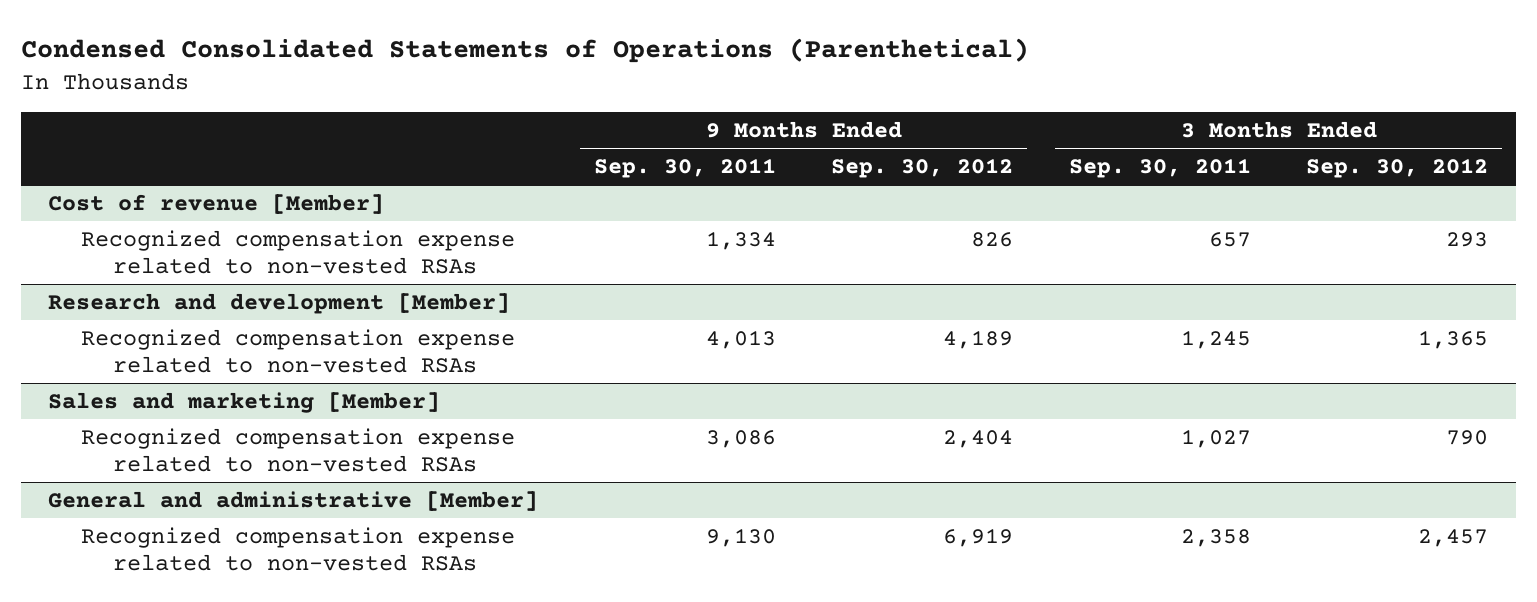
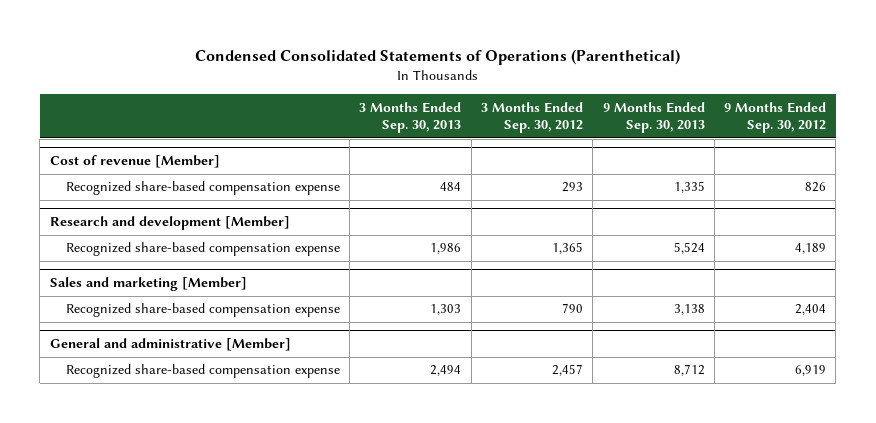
[593,157,776,178] Sep. 30, 2011 -> none
[1068,157,1251,178] Sep. 30, 2011 -> none
none -> [359,101,462,134] 3 Months Ended Sep. 30, 2013
none -> [602,101,705,134] 9 Months Ended Sep. 30, 2013
[80,229,515,275] Recognized compensation expense related to non-vested RSAs -> [65,181,340,196] Recognized share-based compensation expense
[80,328,515,374] Recognized compensation expense related to non-vested RSAs -> [65,242,340,257] Recognized share-based compensation expense
[80,427,515,473] Recognized compensation expense related to non-vested RSAs -> [65,303,340,318] Recognized share-based compensation expense
[80,526,515,572] Recognized compensation expense related to non-vested RSAs -> [65,364,340,379] Recognized share-based compensation expense

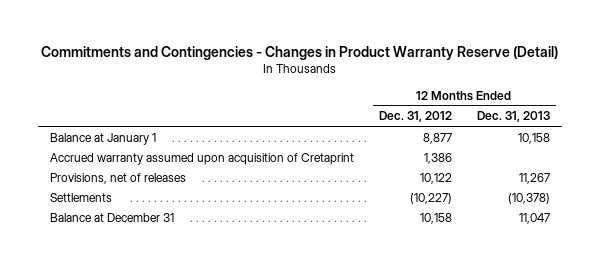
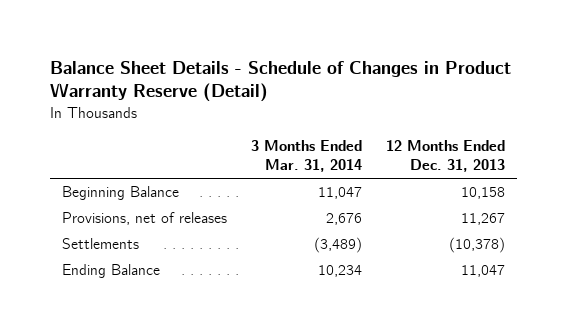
[40,45,558,60] Commitments and Contingencies - Changes in Product Warranty Reserve (Detail) -> [50,60,512,103] Balance Sheet Details - Schedule of Changes in Product Warranty Reserve (Detail)
[378,111,452,123] Dec. 31, 2012 -> none
none -> [251,139,363,173] 3 Months Ended Mar. 31, 2014
[50,152,355,165] Accrued warranty assumed upon acquisition of Cretaprint -> none
[50,132,157,145] Balance at January 1 -> [62,186,180,201] Beginning Balance
[50,212,175,222] Balance at December 31 -> [62,264,161,279] Ending Balance

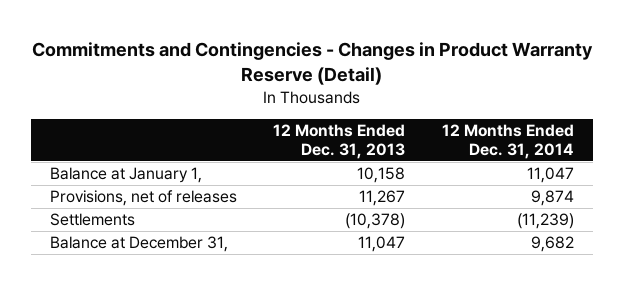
[50,60,512,103] Balance Sheet Details - Schedule of Changes in Product Warranty Reserve (Detail) -> [31,42,593,86] Commitments and Contingencies - Changes in Product Warranty Reserve (Detail)
[251,139,363,173] 3 Months Ended Mar. 31, 2014 -> none
none -> [442,124,575,159] 12 Months Ended Dec. 31, 2014
[62,186,180,201] Beginning Balance -> [49,167,202,184] Balance at January 1,
[62,264,161,279] Ending Balance -> [49,236,228,253] Balance at December 31,

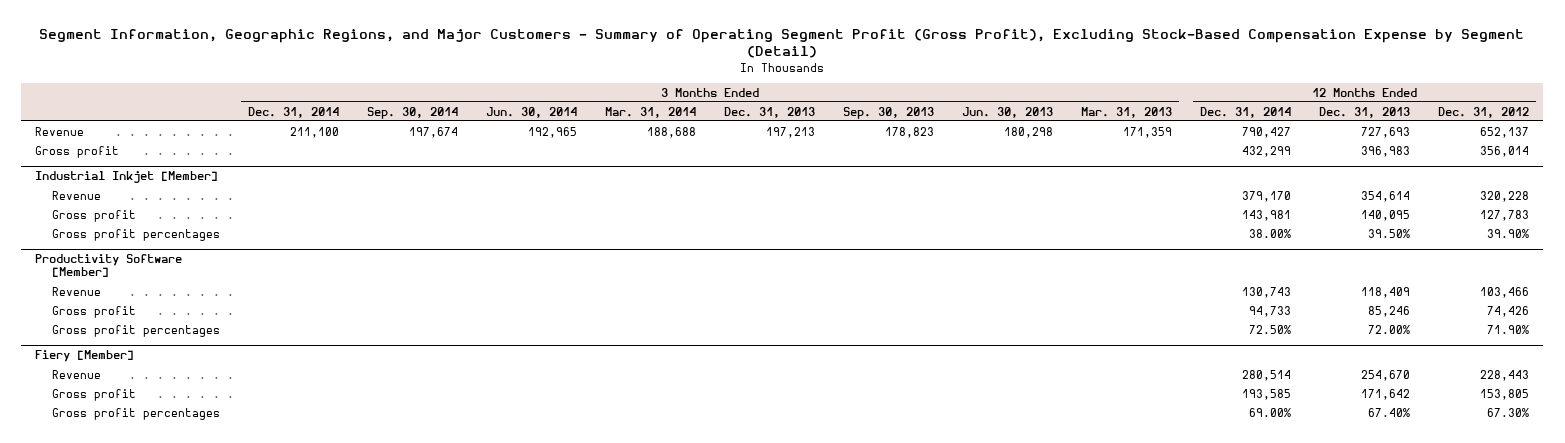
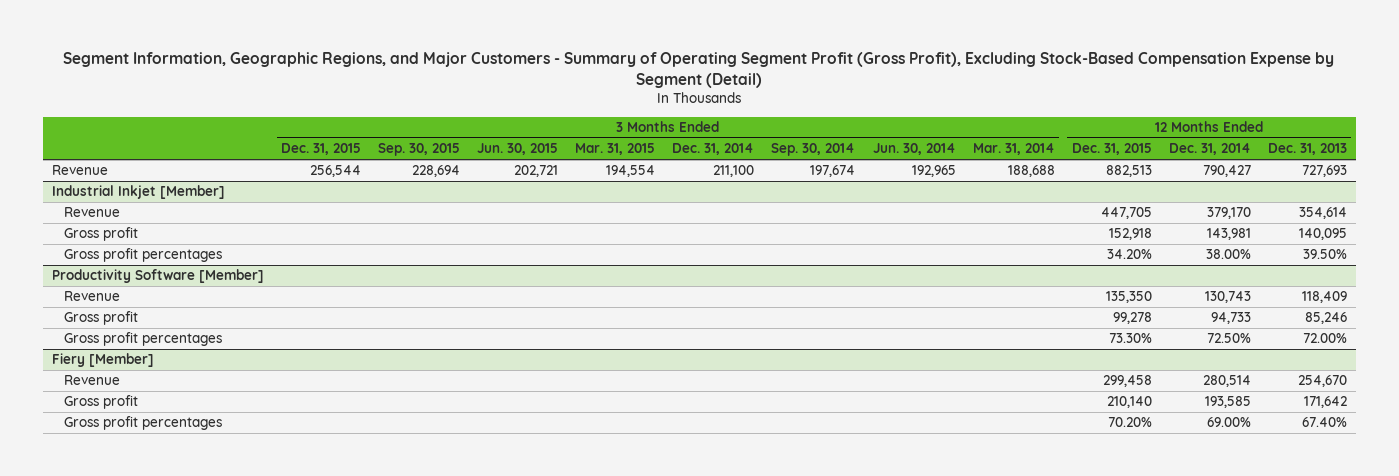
[724,106,816,118] Dec. 31, 2013 -> none
[843,106,935,119] Sep. 30, 2013 -> none
[962,106,1054,118] Jun. 30, 2013 -> none
[1081,106,1173,118] Mar. 31, 2013 -> none
[1438,106,1530,118] Dec. 31, 2012 -> none
none -> [281,143,362,156] Dec. 31, 2015
none -> [378,143,461,157] Sep. 30, 2015
none -> [477,143,559,156] Jun. 30, 2015
none -> [575,143,656,156] Mar. 31, 2015
none -> [1071,143,1152,156] Dec. 31, 2015
[35,145,120,158] Gross profit -> none

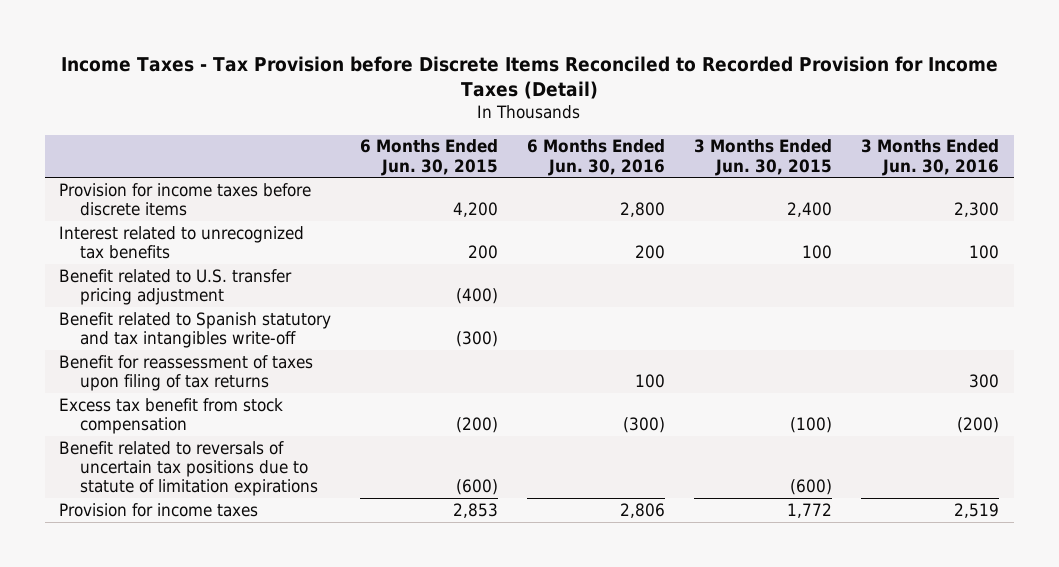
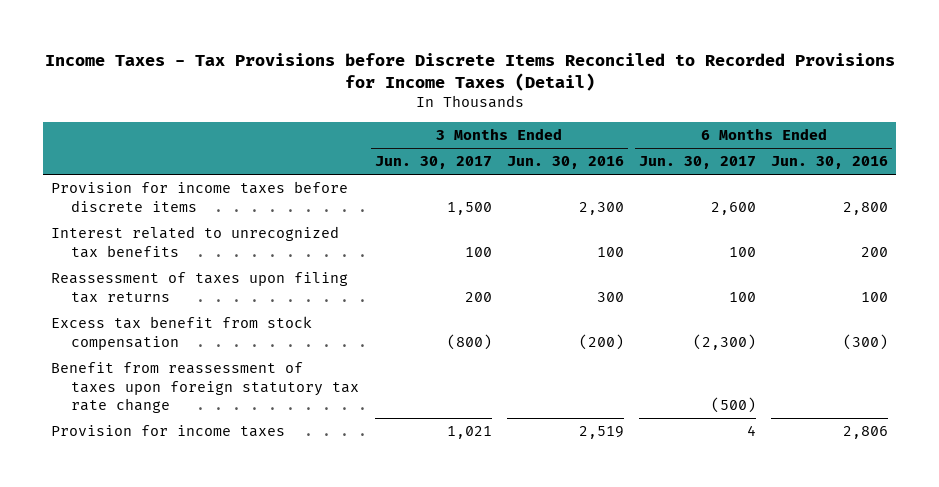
[61,55,999,100] Income Taxes - Tax Provision before Discrete Items Reconciled to Recorded Provision for Income Taxes (Detail) -> [44,52,895,91] Income Taxes - Tax Provisions before Discrete Items Reconciled to Recorded Provisions for Income Taxes (Detail)
[360,139,499,176] 6 Months Ended Jun. 30, 2015 -> none
[694,139,833,176] 3 Months Ended Jun. 30, 2015 -> none
none -> [374,156,492,170] Jun. 30, 2017
none -> [639,156,757,170] Jun. 30, 2017
[59,268,293,305] Benefit related to U.S. transfer pricing adjustment -> none
[59,311,332,348] Benefit related to Spanish statutory and tax intangibles write-off -> none
[59,354,314,391] Benefit for reassessment of taxes upon filing of tax returns -> [50,272,348,303] Reassessment of taxes upon filing tax returns
[59,440,319,497] Benefit related to reversals of uncertain tax positions due to statute of limitation expirations -> none
none -> [50,362,360,414] Benefit from reassessment of taxes upon foreign statutory tax rate change

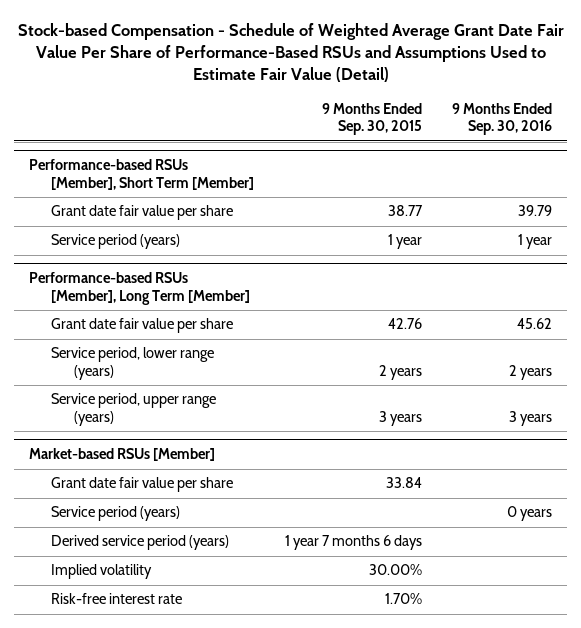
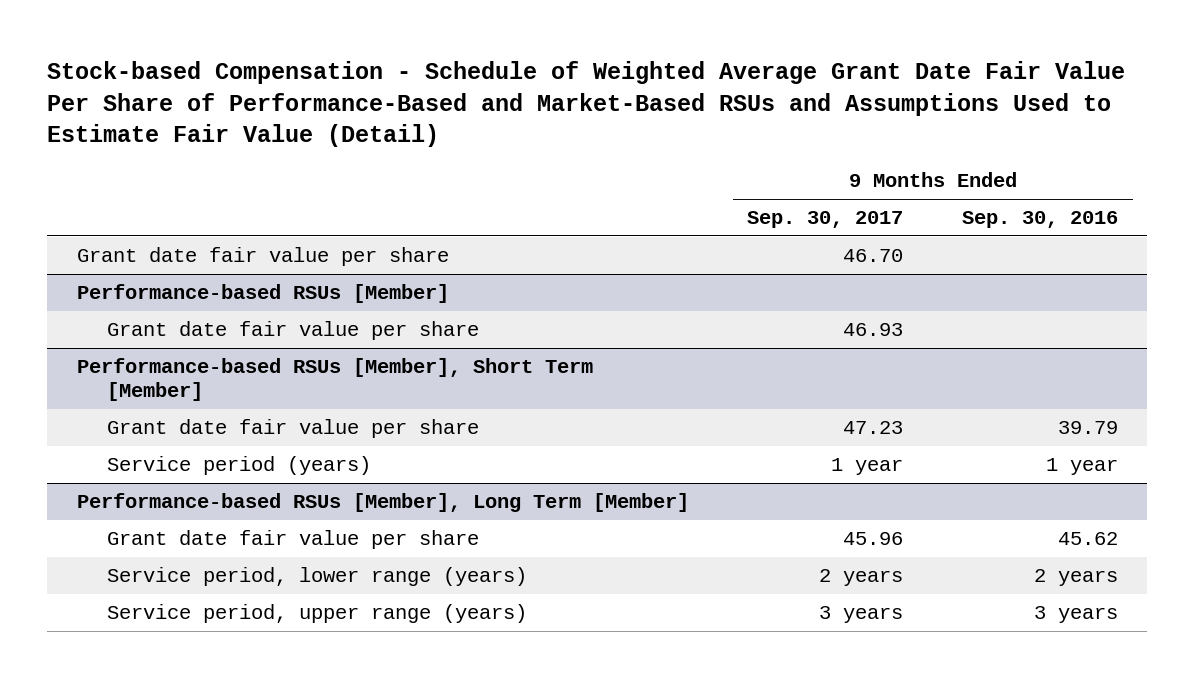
[17,22,564,83] Stock-based Compensation - Schedule of Weighted Average Grant Date Fair Value Per Share of Performance-Based RSUs and Assumptions Used to Estimate Fair Value (Detail) -> [47,61,1126,148] Stock-based Compensation - Schedule of Weighted Average Grant Date Fair Value Per Share of Performance-Based and Market-Based RSUs and Assumptions Used to Estimate Fair Value (Detail)
[321,102,422,136] 9 Months Ended Sep. 30, 2015 -> none
none -> [747,211,904,229] Sep. 30, 2017
none -> [76,247,449,267] Grant date fair value per share
none -> [76,284,449,304] Performance-based RSUs [Member]
none -> [106,321,479,341] Grant date fair value per share
[28,448,215,462] Market-based RSUs [Member] -> none
[51,477,234,493] Grant date fair value per share -> none
[51,506,181,522] Service period (years) -> none
[51,535,230,551] Derived service period (years) -> none
[51,564,153,580] Implied volatility -> none
[51,593,183,605] Risk-free interest rate -> none

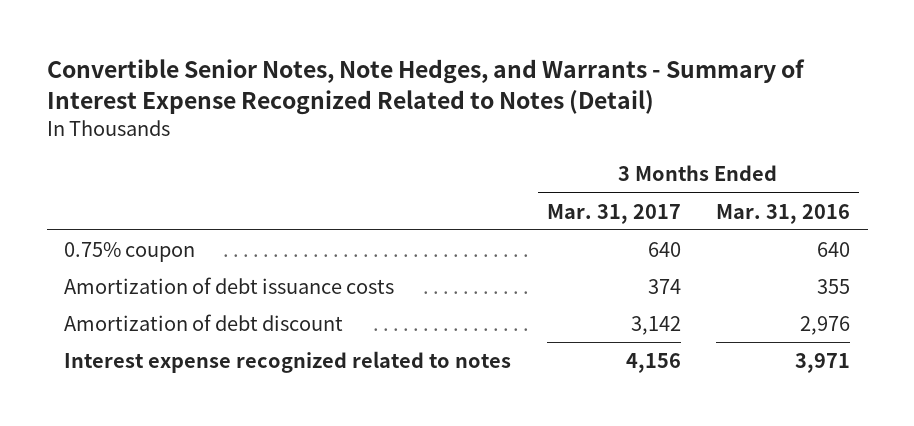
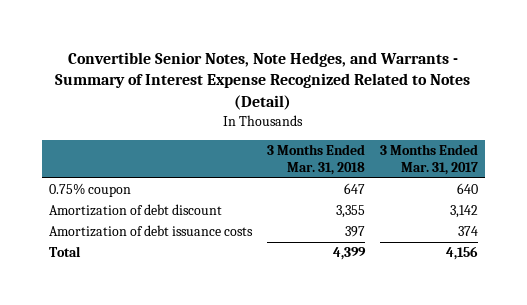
[715,203,850,224] Mar. 31, 2016 -> none
none -> [266,144,365,175] 3 Months Ended Mar. 31, 2018
[64,276,395,294] Amortization of debt issuance costs -> [49,225,254,238] Amortization of debt issuance costs
[64,350,512,373] Interest expense recognized related to notes -> [49,246,82,258] Total

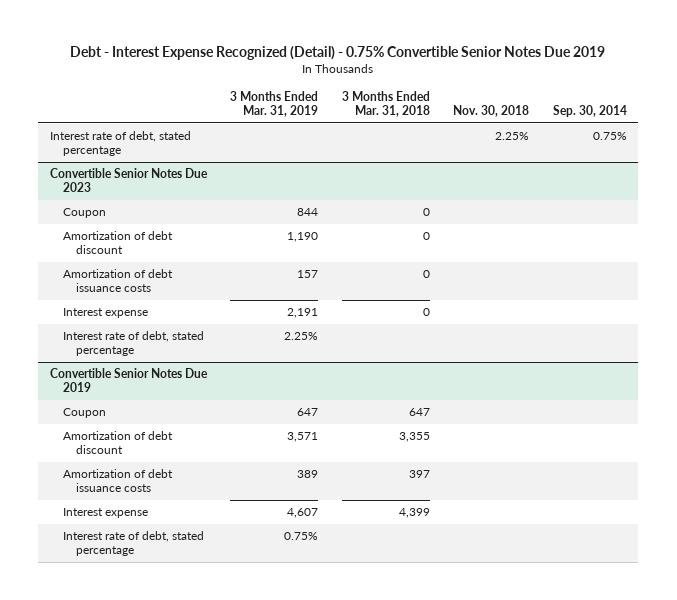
[55,51,471,111] Convertible Senior Notes, Note Hedges, and Warrants - Summary of Interest Expense Recognized Related to Notes (Detail) -> [70,45,606,60] Debt - Interest Expense Recognized (Detail) - 0.75% Convertible Senior Notes Due 2019
[379,144,478,175] 3 Months Ended Mar. 31, 2017 -> none
none -> [230,91,319,118] 3 Months Ended Mar. 31, 2019
none -> [453,105,530,118] Nov. 30, 2018
none -> [552,105,627,118] Sep. 30, 2014
none -> [49,131,191,157] Interest rate of debt, stated percentage
none -> [49,168,208,193] Convertible Senior Notes Due 2023
[49,183,132,198] 0.75% coupon -> [63,208,107,219] Coupon
[343,183,365,195] 647 -> [422,208,430,217] 0
none -> [63,231,174,255] Amortization of debt discount
none -> [63,269,174,293] Amortization of debt issuance costs
none -> [63,308,149,319] Interest expense
none -> [63,331,205,357] Interest rate of debt, stated percentage
none -> [49,368,208,393] Convertible Senior Notes Due 2019
none -> [63,408,107,419] Coupon
[49,246,82,258] Total -> [63,508,149,519] Interest expense
none -> [63,531,205,557] Interest rate of debt, stated percentage

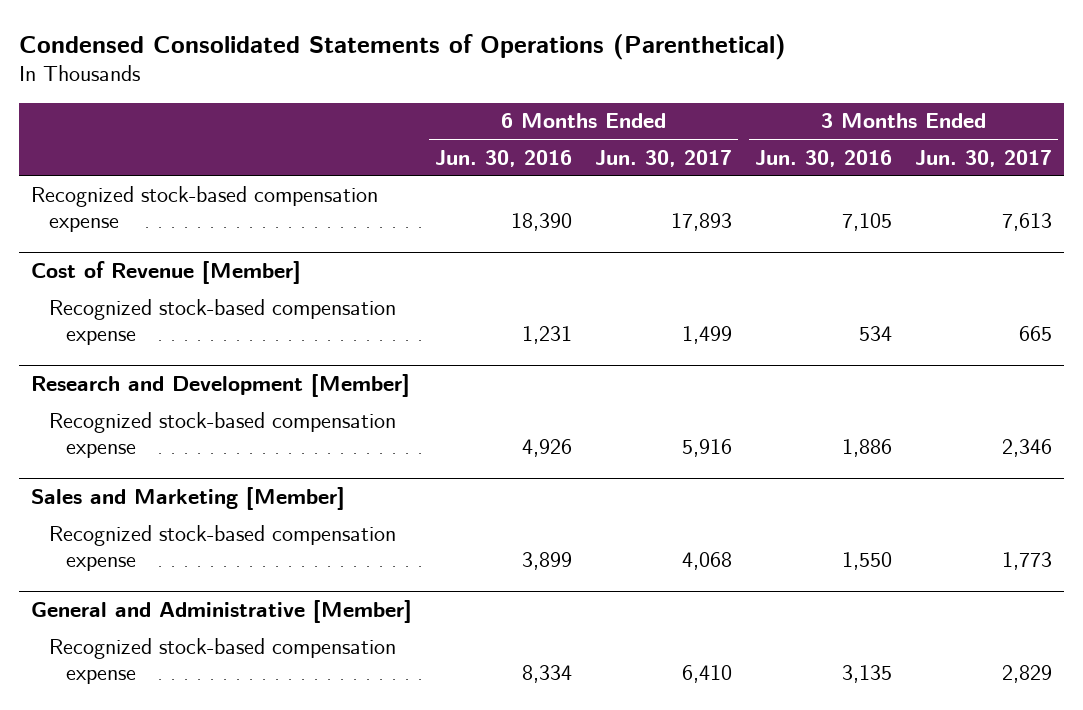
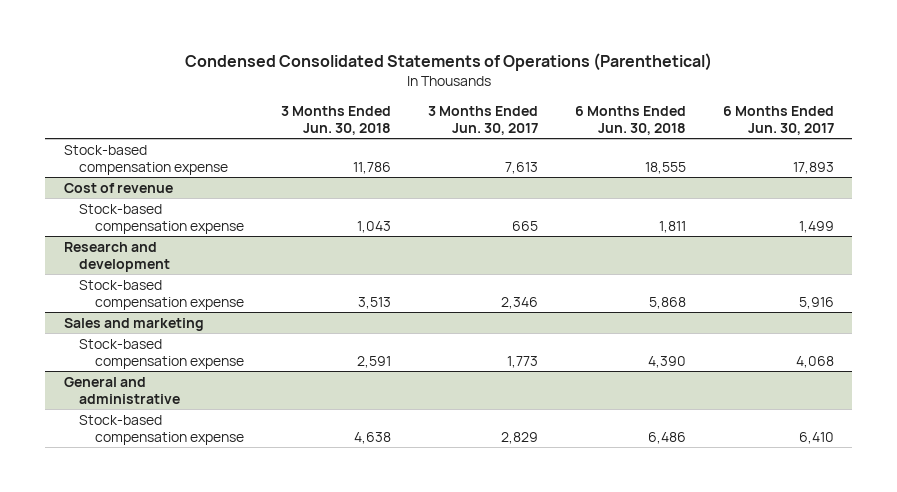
[434,149,572,167] Jun. 30, 2016 -> none
[755,149,893,167] Jun. 30, 2016 -> none
none -> [280,105,391,135] 3 Months Ended Jun. 30, 2018
none -> [574,105,686,135] 6 Months Ended Jun. 30, 2018
[30,185,378,233] Recognized stock-based compensation expense -> [63,144,229,175] Stock-based compensation expense
[30,260,301,284] Cost of Revenue [Member] -> [63,182,173,193] Cost of revenue
[48,298,396,346] Recognized stock-based compensation expense -> [79,203,244,234] Stock-based compensation expense
[30,373,410,397] Research and Development [Member] -> [63,241,171,272] Research and development
[48,411,396,459] Recognized stock-based compensation expense -> [79,279,244,310] Stock-based compensation expense
[30,486,345,510] Sales and Marketing [Member] -> [63,317,204,331] Sales and marketing
[48,524,396,572] Recognized stock-based compensation expense -> [79,338,244,369] Stock-based compensation expense
[30,599,412,623] General and Administrative [Member] -> [63,376,181,404] General and administrative
[48,637,396,685] Recognized stock-based compensation expense -> [79,414,244,445] Stock-based compensation expense

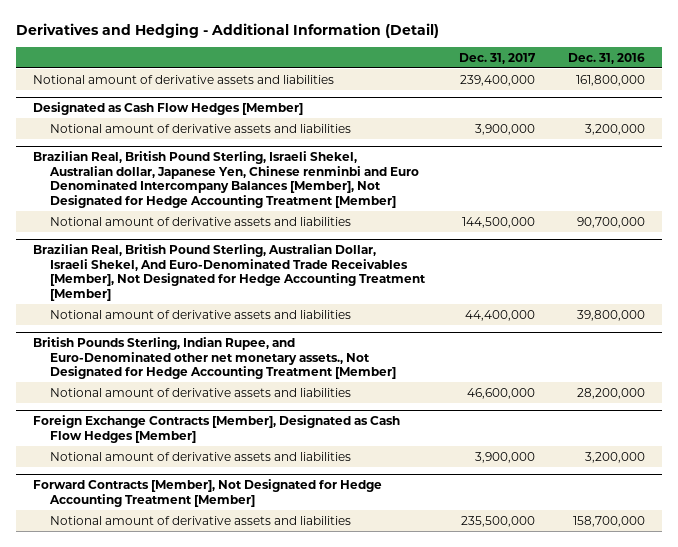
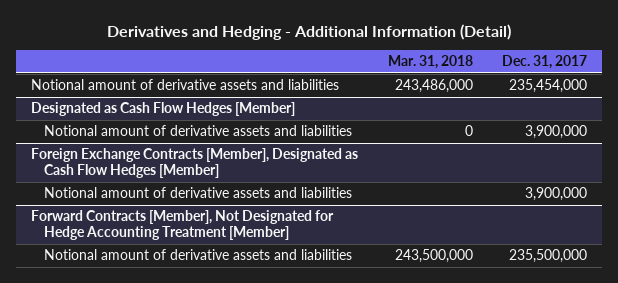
[568,52,646,64] Dec. 31, 2016 -> none
none -> [387,55,473,70] Mar. 31, 2018
[459,74,535,86] 239,400,000 -> [509,79,588,94] 235,454,000
[32,150,420,208] Brazilian Real, British Pound Sterling, Israeli Shekel, Australian dollar, Japanese Yen, Chinese renminbi and Euro Denominated Intercompany Balances [Member], Not Designated for Hedge Accounting Treatment [Member] -> none
[50,216,352,226] Notional amount of derivative assets and liabilities -> none
[32,243,427,301] Brazilian Real, British Pound Sterling, Australian Dollar, Israeli Shekel, And Euro-Denominated Trade Receivables [Member], Not Designated for Hedge Accounting Treatment [Member] -> none
[50,309,352,319] Notional amount of derivative assets and liabilities -> none
[32,336,397,380] British Pounds Sterling, Indian Rupee, and Euro-Denominated other net monetary assets., Not Designated for Hedge Accounting Treatment [Member] -> none
[50,387,352,397] Notional amount of derivative assets and liabilities -> none

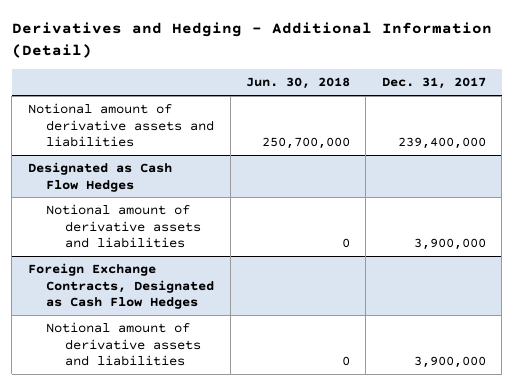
[387,55,473,70] Mar. 31, 2018 -> none
none -> [246,77,351,90] Jun. 30, 2018
[509,79,588,94] 235,454,000 -> [397,136,486,149] 239,400,000
[30,102,295,117] Designated as Cash Flow Hedges [Member] -> [27,162,172,192] Designated as Cash Flow Hedges
[30,148,358,179] Foreign Exchange Contracts [Member], Designated as Cash Flow Hedges [Member] -> [27,263,215,309] Foreign Exchange Contracts, Designated as Cash Flow Hedges
[30,210,334,241] Forward Contracts [Member], Not Designated for Hedge Accounting Treatment [Member] -> none
[43,249,352,261] Notional amount of derivative assets and liabilities -> none

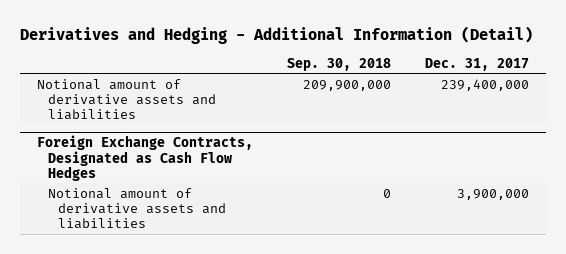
[246,77,351,90] Jun. 30, 2018 -> none
none -> [287,57,392,71] Sep. 30, 2018
[27,162,172,192] Designated as Cash Flow Hedges -> none
[46,204,202,248] Notional amount of derivative assets and liabilities -> none

